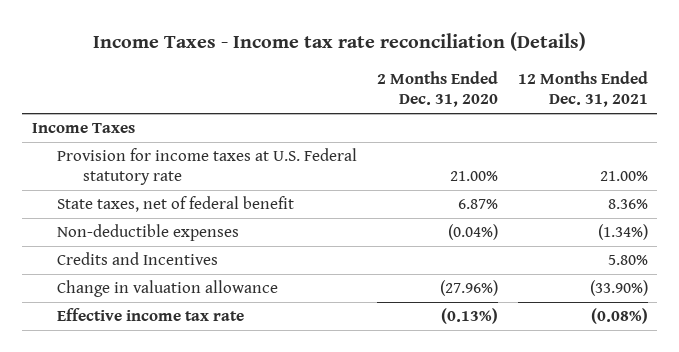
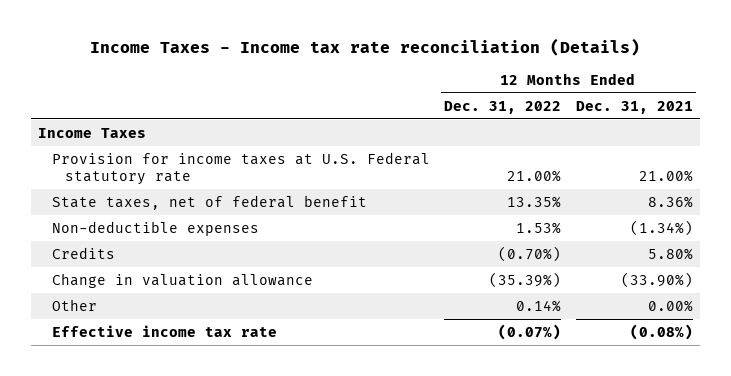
[376,71,498,108] 2 Months Ended Dec. 31, 2020 -> none
none -> [444,100,562,114] Dec. 31, 2022
[57,252,219,266] Credits and Incentives -> [51,246,115,259] Credits
none -> [51,298,97,311] Other

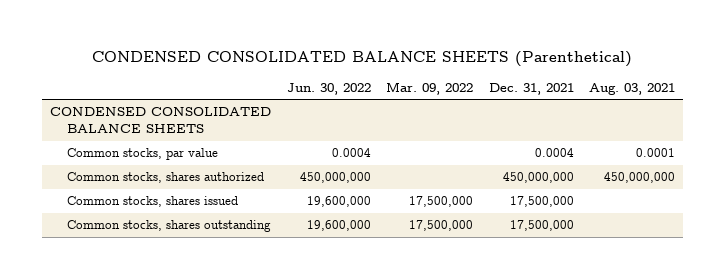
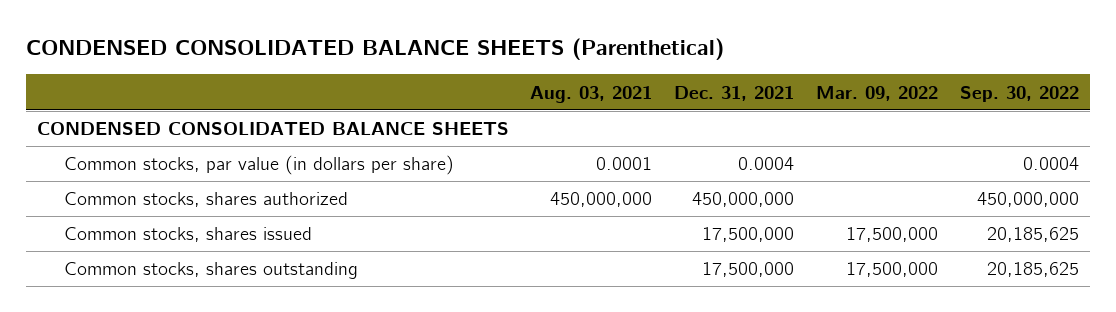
[286,82,371,95] Jun. 30, 2022 -> none
none -> [960,85,1080,102] Sep. 30, 2022
[67,148,219,161] Common stocks, par value -> [63,155,454,176] Common stocks, par value (in dollars per share)

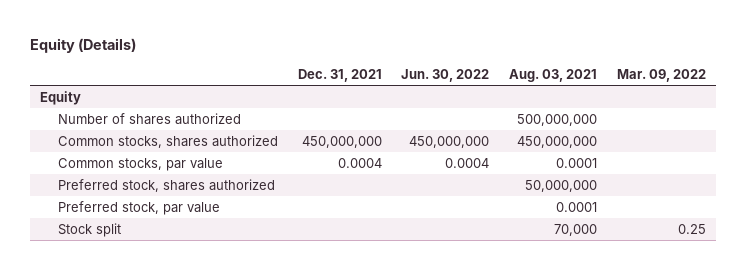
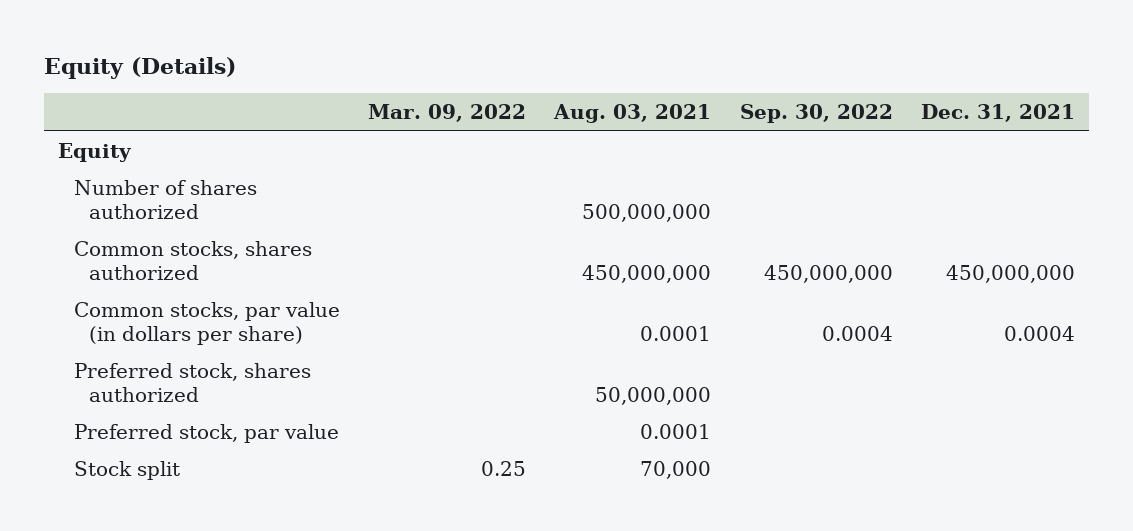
[401,68,490,82] Jun. 30, 2022 -> none
none -> [739,104,893,124] Sep. 30, 2022
[57,157,223,171] Common stocks, par value -> [73,301,340,345] Common stocks, par value (in dollars per share)

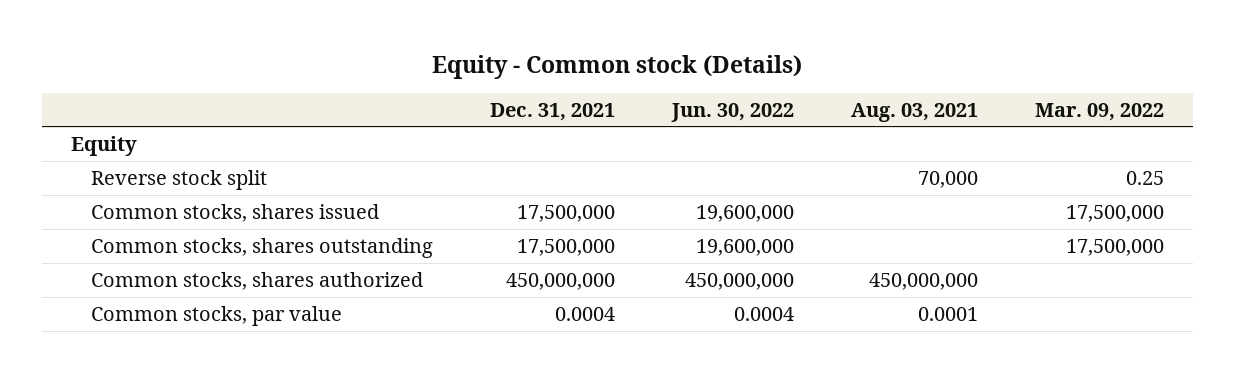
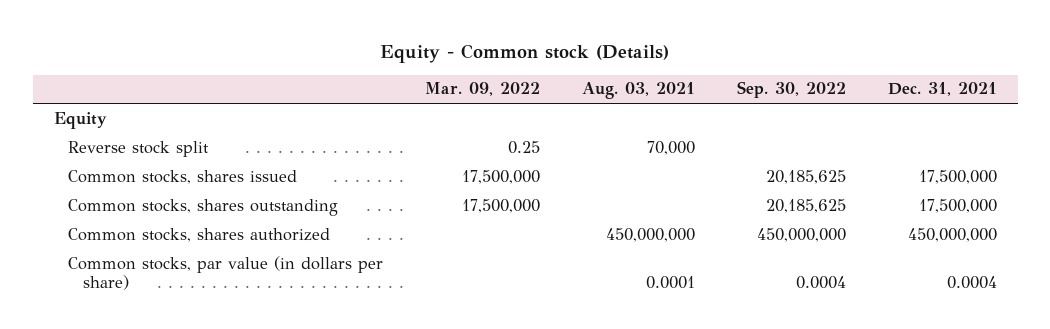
[671,102,795,122] Jun. 30, 2022 -> none
none -> [736,81,846,99] Sep. 30, 2022
[91,305,343,326] Common stocks, par value -> [68,255,384,290] Common stocks, par value (in dollars per share)

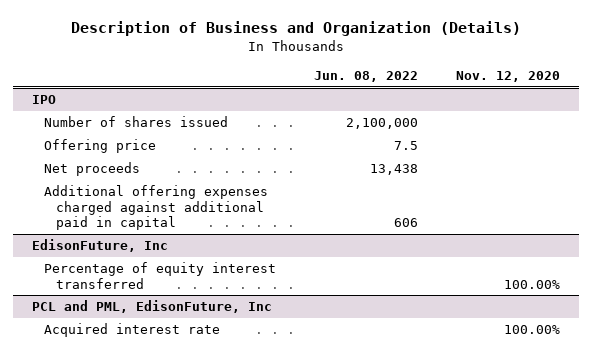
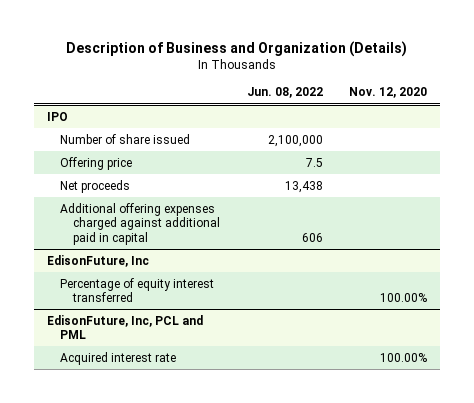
[43,116,228,128] Number of shares issued -> [60,133,191,144] Number of share issued
[31,300,272,314] PCL and PML, EdisonFuture, Inc -> [47,314,204,340] EdisonFuture, Inc, PCL and PML

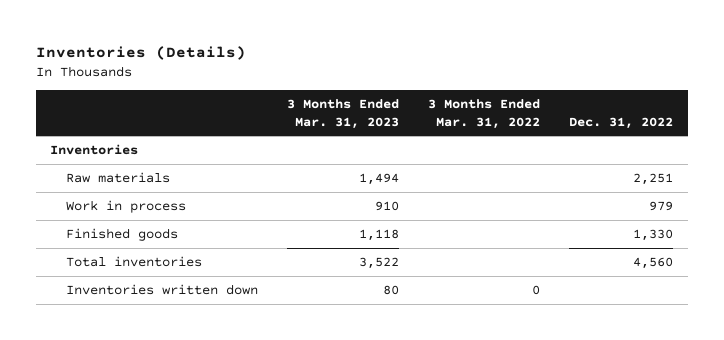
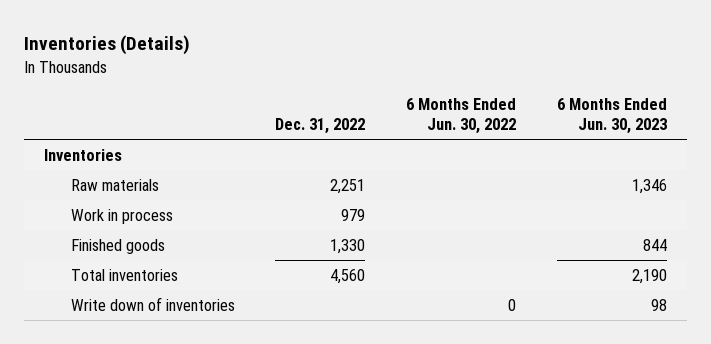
[287,98,400,129] 3 Months Ended Mar. 31, 2023 -> none
[428,98,541,129] 3 Months Ended Mar. 31, 2022 -> none
none -> [405,98,516,135] 6 Months Ended Jun. 30, 2022
none -> [556,98,667,135] 6 Months Ended Jun. 30, 2023
[66,283,259,295] Inventories written down -> [70,296,235,311] Write down of inventories

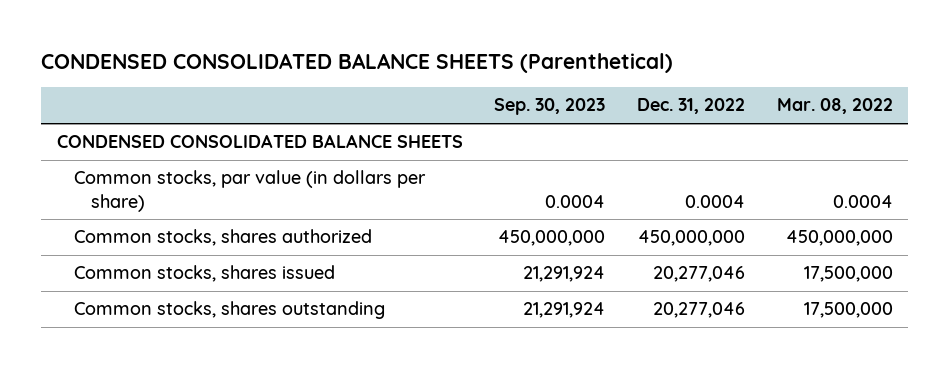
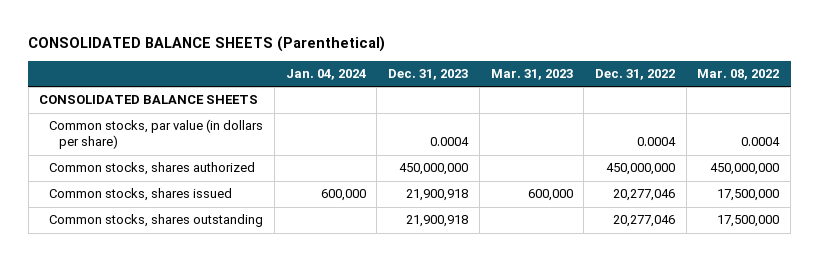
[40,52,673,73] CONDENSED CONSOLIDATED BALANCE SHEETS (Parenthetical) -> [28,35,386,52] CONSOLIDATED BALANCE SHEETS (Parenthetical)
[494,98,606,116] Sep. 30, 2023 -> none
none -> [285,69,366,81] Jan. 04, 2024
none -> [388,69,469,81] Dec. 31, 2023
none -> [490,69,573,81] Mar. 31, 2023
[56,134,463,149] CONDENSED CONSOLIDATED BALANCE SHEETS -> [39,95,259,105] CONSOLIDATED BALANCE SHEETS

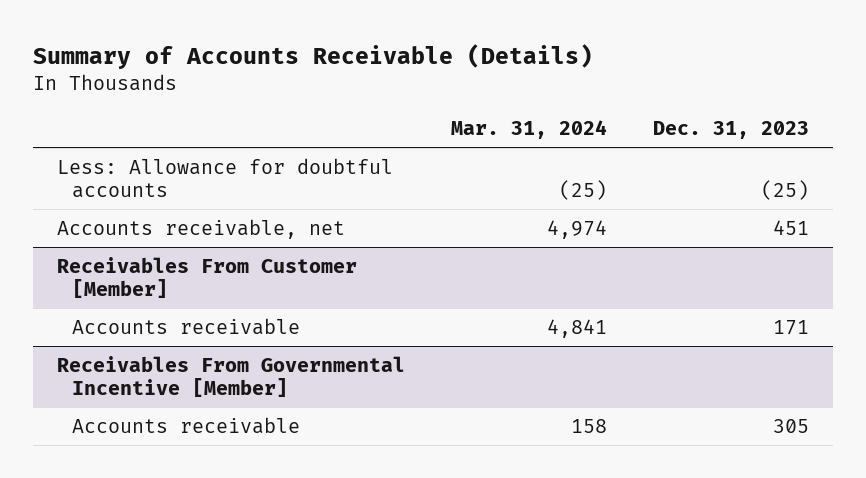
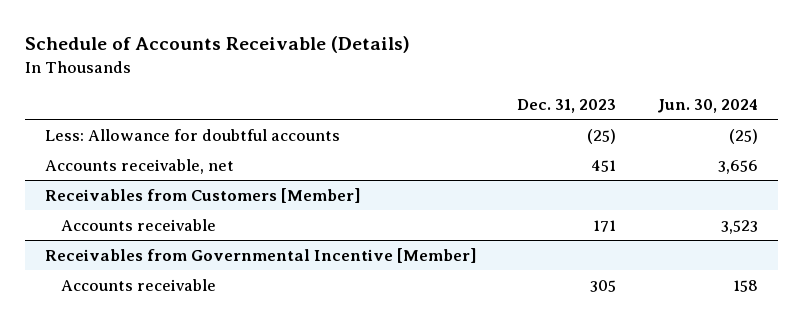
[33,43,594,69] Summary of Accounts Receivable (Details) -> [24,36,410,54] Schedule of Accounts Receivable (Details)
[451,119,608,139] Mar. 31, 2024 -> none
none -> [656,98,758,113] Jun. 30, 2024
[56,256,357,299] Receivables From Customer [Member] -> [44,187,361,203] Receivables from Customers [Member]
[56,355,405,398] Receivables From Governmental Incentive [Member] -> [44,247,477,263] Receivables from Governmental Incentive [Member]

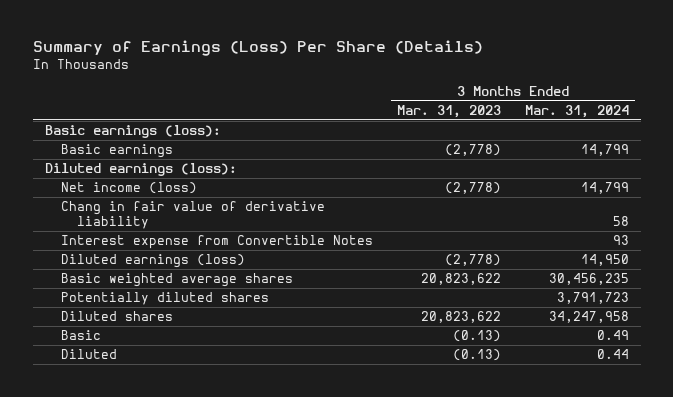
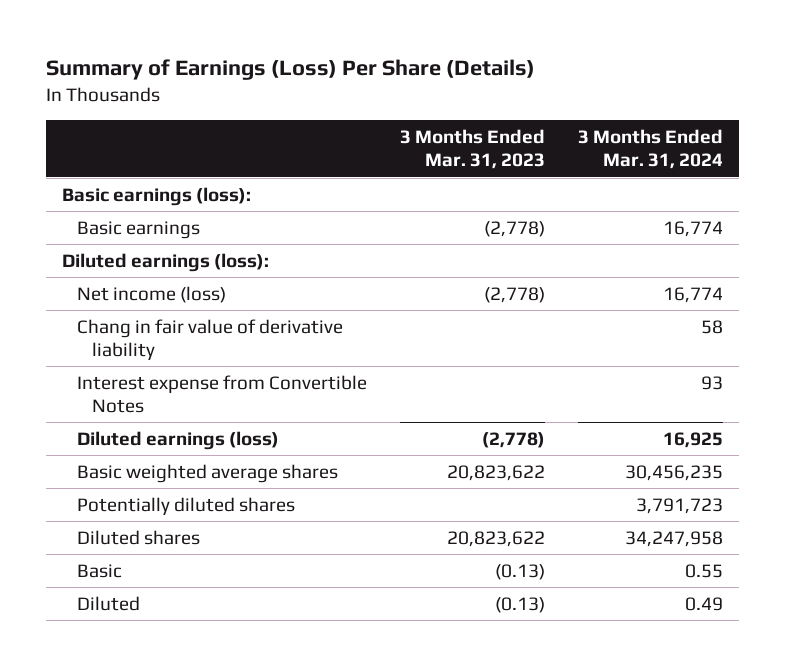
[580,144,629,157] 14,799 -> [662,220,723,237] 16,774
[580,182,629,195] 14,799 -> [662,286,723,303] 16,774
[580,254,629,267] 14,950 -> [662,431,723,448] 16,925
[596,330,629,341] 0.49 -> [684,563,723,578] 0.55
[596,349,629,360] 0.44 -> [684,596,723,611] 0.49

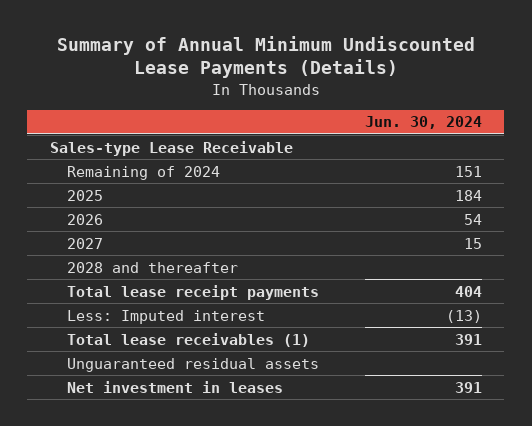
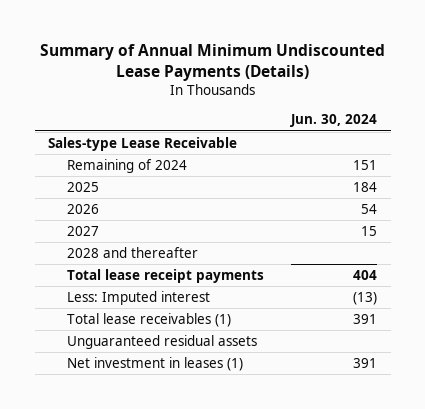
[67,380,284,393] Net investment in leases -> [66,356,243,371] Net investment in leases (1)

